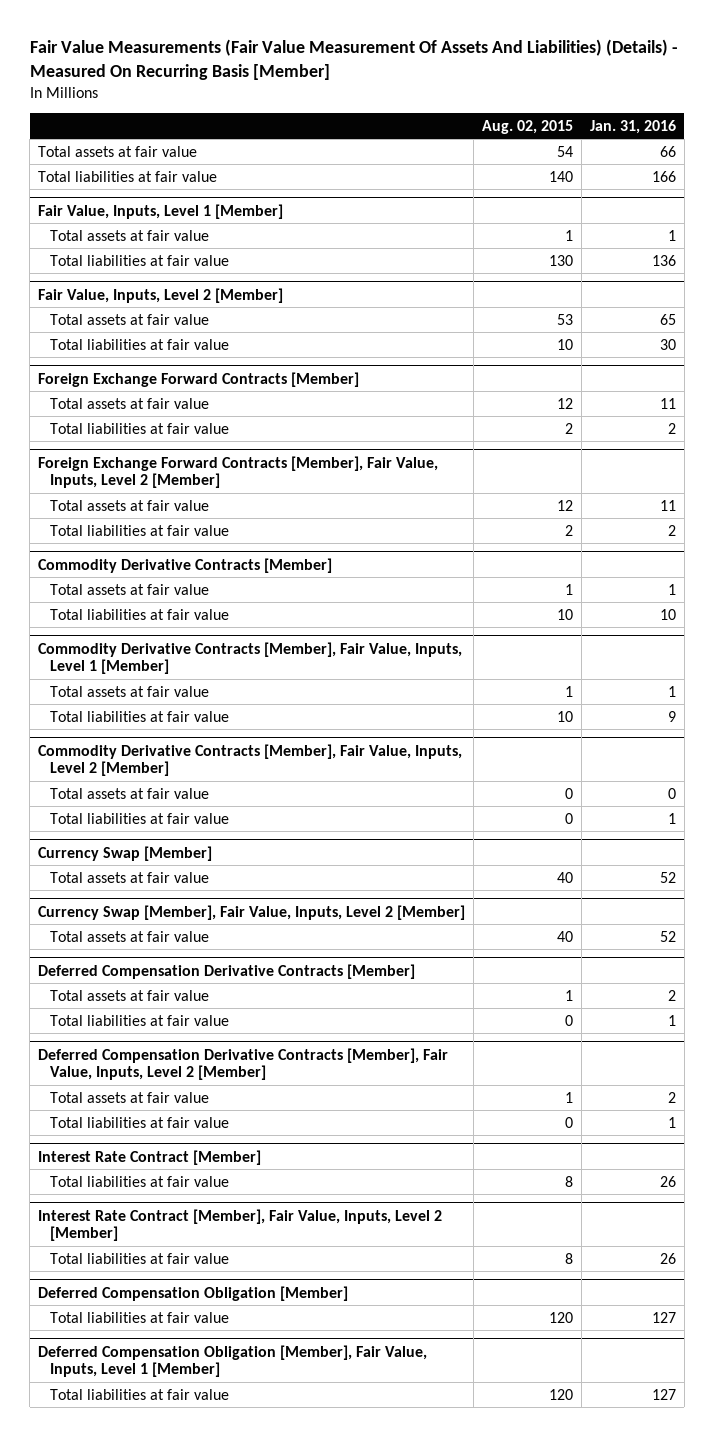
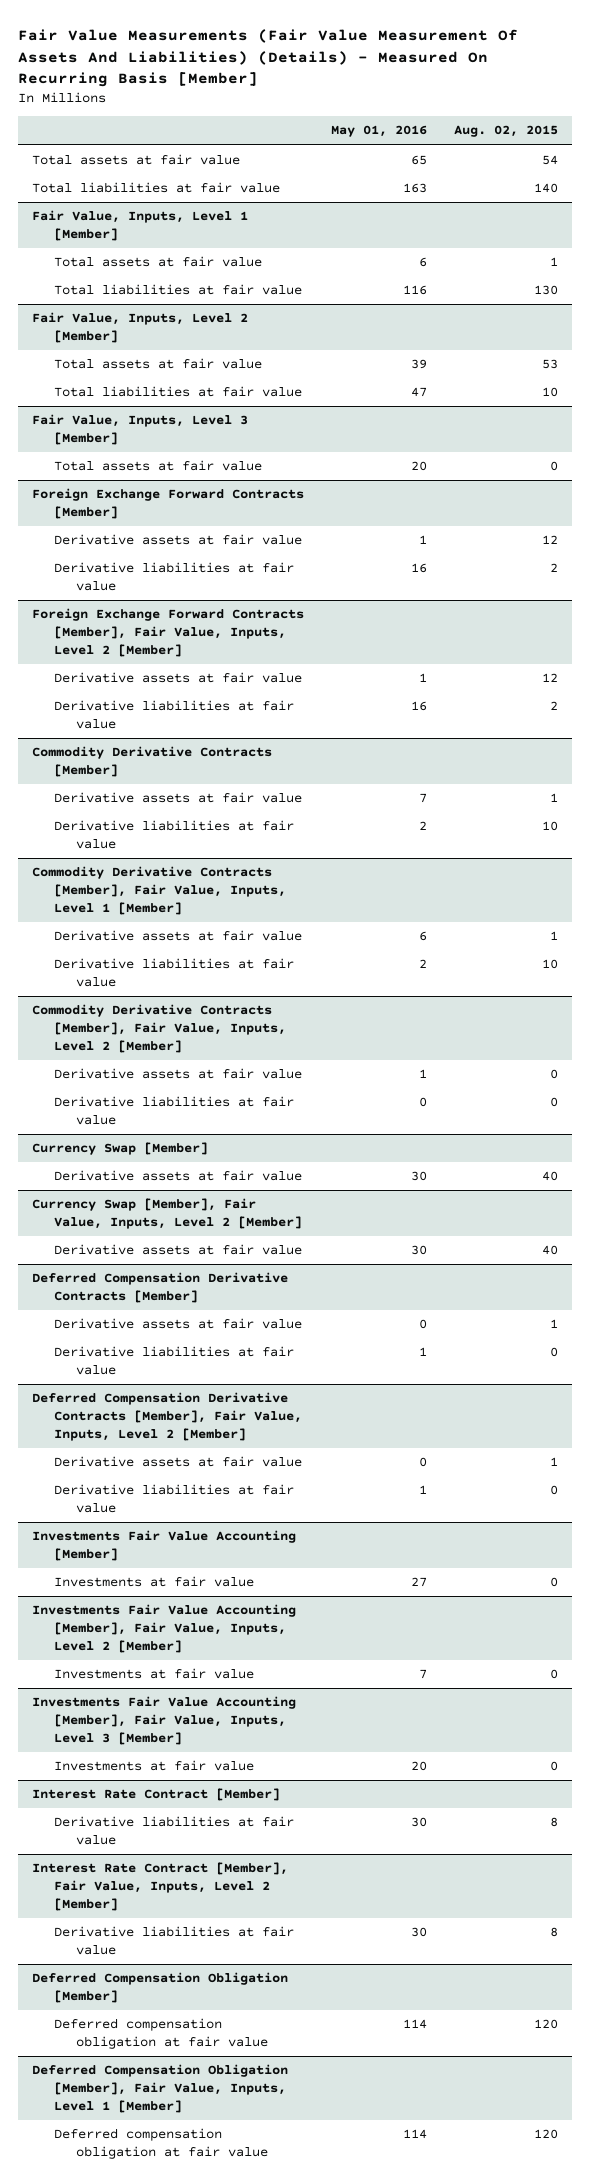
[589,119,676,134] Jan. 31, 2016 -> none
none -> [330,125,427,138] May 01, 2016
none -> [31,414,248,446] Fair Value, Inputs, Level 3 [Member]
none -> [53,460,262,472] Total assets at fair value
[50,397,210,409] Total assets at fair value -> [53,534,302,546] Derivative assets at fair value
[50,422,230,434] Total liabilities at fair value -> [53,562,294,592] Derivative liabilities at fair value
[50,499,210,511] Total assets at fair value -> [53,672,302,684] Derivative assets at fair value
[50,524,230,536] Total liabilities at fair value -> [53,700,294,730] Derivative liabilities at fair value
[50,583,210,595] Total assets at fair value -> [53,792,302,804] Derivative assets at fair value
[50,608,230,620] Total liabilities at fair value -> [53,820,294,850] Derivative liabilities at fair value
[50,685,210,697] Total assets at fair value -> [53,930,302,942] Derivative assets at fair value
[50,710,230,722] Total liabilities at fair value -> [53,958,294,988] Derivative liabilities at fair value
[50,787,210,799] Total assets at fair value -> [53,1068,302,1080] Derivative assets at fair value
[50,812,230,824] Total liabilities at fair value -> [53,1096,294,1126] Derivative liabilities at fair value
[50,871,210,883] Total assets at fair value -> [53,1170,302,1182] Derivative assets at fair value
[50,930,210,942] Total assets at fair value -> [53,1244,302,1256] Derivative assets at fair value
[50,989,210,1001] Total assets at fair value -> [53,1318,302,1330] Derivative assets at fair value
[50,1014,230,1026] Total liabilities at fair value -> [53,1346,294,1376] Derivative liabilities at fair value
[50,1091,210,1103] Total assets at fair value -> [53,1456,302,1468] Derivative assets at fair value
[50,1116,230,1128] Total liabilities at fair value -> [53,1484,294,1514] Derivative liabilities at fair value
none -> [31,1530,296,1562] Investments Fair Value Accounting [Member]
none -> [53,1576,254,1588] Investments at fair value
none -> [31,1604,296,1653] Investments Fair Value Accounting [Member], Fair Value, Inputs, Level 2 [Member]
none -> [53,1668,254,1680] Investments at fair value
none -> [31,1696,296,1745] Investments Fair Value Accounting [Member], Fair Value, Inputs, Level 3 [Member]
none -> [53,1760,254,1772] Investments at fair value
[50,1175,230,1187] Total liabilities at fair value -> [53,1816,294,1846] Derivative liabilities at fair value
[50,1252,230,1264] Total liabilities at fair value -> [53,1926,294,1956] Derivative liabilities at fair value
[50,1311,230,1323] Total liabilities at fair value -> none
none -> [53,2018,268,2050] Deferred compensation obligation at fair value
[50,1388,230,1400] Total liabilities at fair value -> none
none -> [53,2128,268,2160] Deferred compensation obligation at fair value

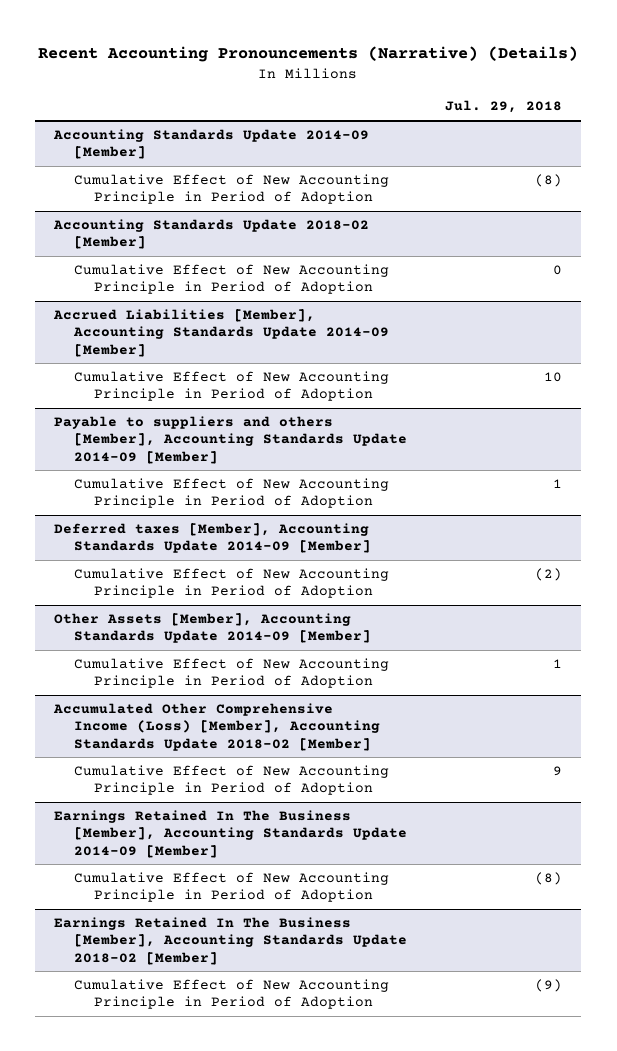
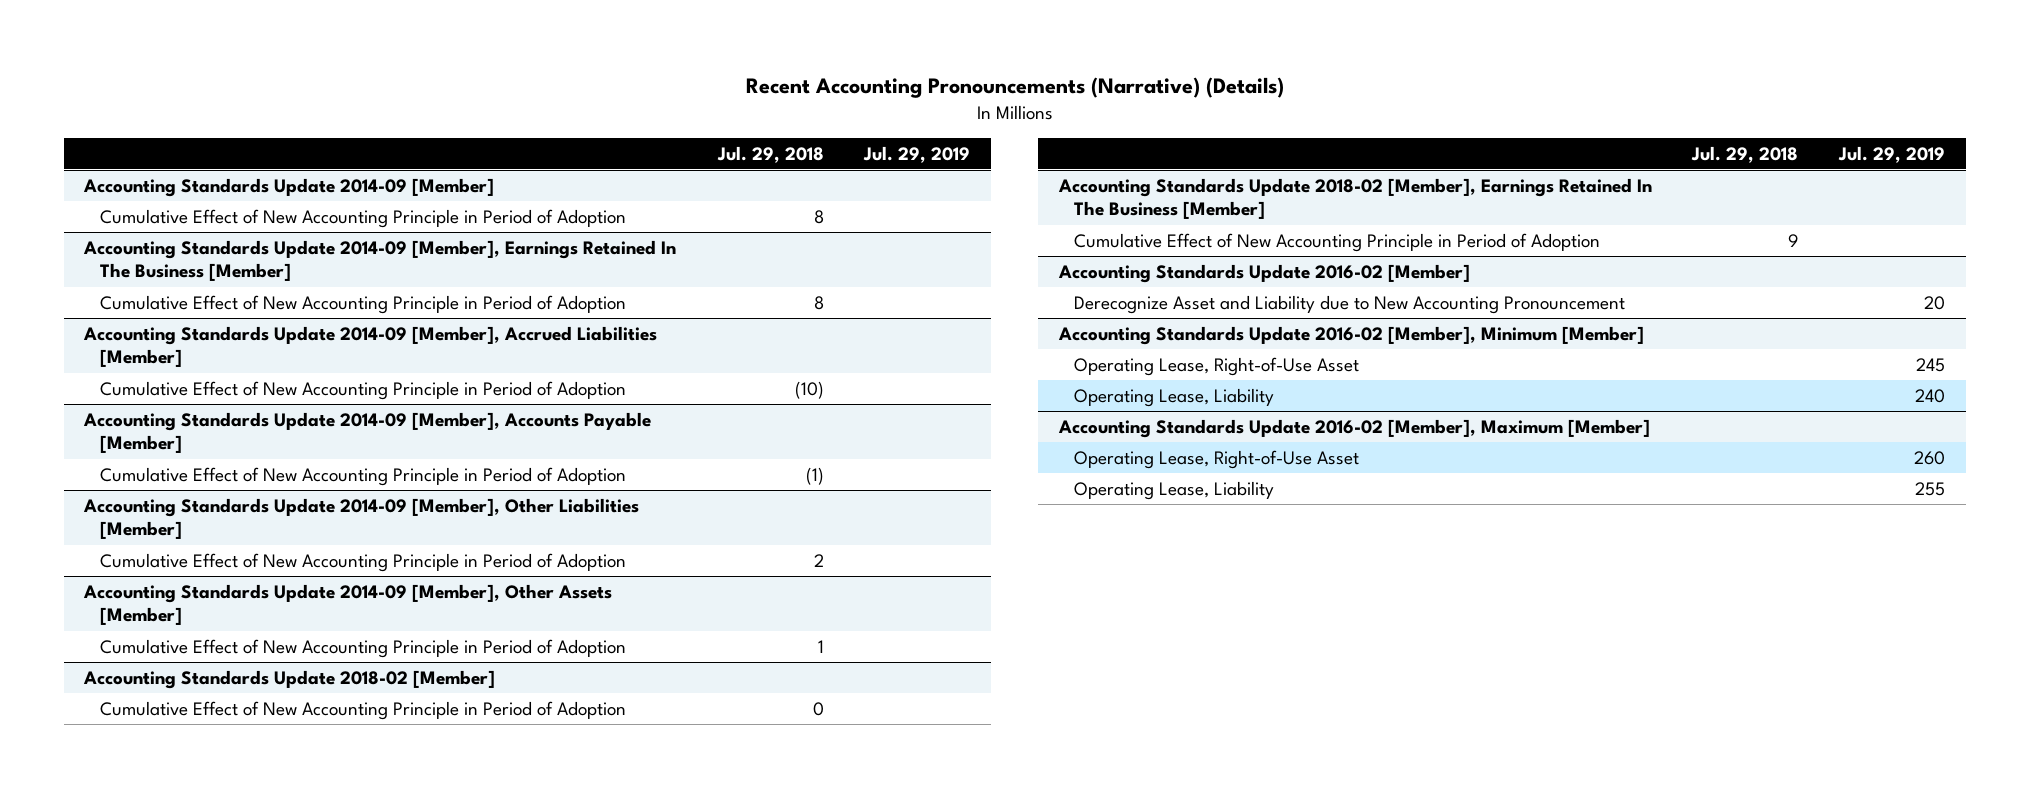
none -> [863,145,971,163] Jul. 29, 2019
[535,174,563,188] (8) -> [813,209,824,224] 8
none -> [82,239,676,282] Accounting Standards Update 2014-09 [Member], Earnings Retained In The Business [Member]
none -> [99,294,626,314] Cumulative Effect of New Accounting Principle in Period of Adoption
none -> [82,325,657,368] Accounting Standards Update 2014-09 [Member], Accrued Liabilities [Member]
none -> [99,380,626,400] Cumulative Effect of New Accounting Principle in Period of Adoption
none -> [82,411,651,454] Accounting Standards Update 2014-09 [Member], Accounts Payable [Member]
none -> [99,466,626,486] Cumulative Effect of New Accounting Principle in Period of Adoption
none -> [82,497,639,540] Accounting Standards Update 2014-09 [Member], Other Liabilities [Member]
none -> [99,552,626,572] Cumulative Effect of New Accounting Principle in Period of Adoption
none -> [82,583,612,626] Accounting Standards Update 2014-09 [Member], Other Assets [Member]
none -> [99,638,626,658] Cumulative Effect of New Accounting Principle in Period of Adoption
[53,309,390,357] Accrued Liabilities [Member], Accounting Standards Update 2014-09 [Member] -> none
[74,371,390,402] Cumulative Effect of New Accounting Principle in Period of Adoption -> none
[54,416,408,464] Payable to suppliers and others [Member], Accounting Standards Update 2014-09 [Member] -> none
[74,478,390,509] Cumulative Effect of New Accounting Principle in Period of Adoption -> none
[54,523,372,554] Deferred taxes [Member], Accounting Standards Update 2014-09 [Member] -> none
[74,568,390,599] Cumulative Effect of New Accounting Principle in Period of Adoption -> none
[54,613,372,644] Other Assets [Member], Accounting Standards Update 2014-09 [Member] -> none
[74,658,390,689] Cumulative Effect of New Accounting Principle in Period of Adoption -> none
[53,703,381,751] Accumulated Other Comprehensive Income (Loss) [Member], Accounting Standards Update 2018-02 [Member] -> none
none -> [1057,177,1652,220] Accounting Standards Update 2018-02 [Member], Earnings Retained In The Business [Member]
[54,810,408,858] Earnings Retained In The Business [Member], Accounting Standards Update 2014-09 [Member] -> none
[74,872,390,903] Cumulative Effect of New Accounting Principle in Period of Adoption -> none
[54,917,408,965] Earnings Retained In The Business [Member], Accounting Standards Update 2018-02 [Member] -> none
[74,979,390,1010] Cumulative Effect of New Accounting Principle in Period of Adoption -> none
none -> [1057,263,1470,283] Accounting Standards Update 2016-02 [Member]
none -> [1074,294,1626,314] Derecognize Asset and Liability due to New Accounting Pronouncement
none -> [1057,325,1644,345] Accounting Standards Update 2016-02 [Member], Minimum [Member]
none -> [1074,356,1360,376] Operating Lease, Right-of-Use Asset
none -> [1074,387,1275,407] Operating Lease, Liability
none -> [1057,418,1650,438] Accounting Standards Update 2016-02 [Member], Maximum [Member]
none -> [1074,449,1360,469] Operating Lease, Right-of-Use Asset
none -> [1074,480,1275,500] Operating Lease, Liability

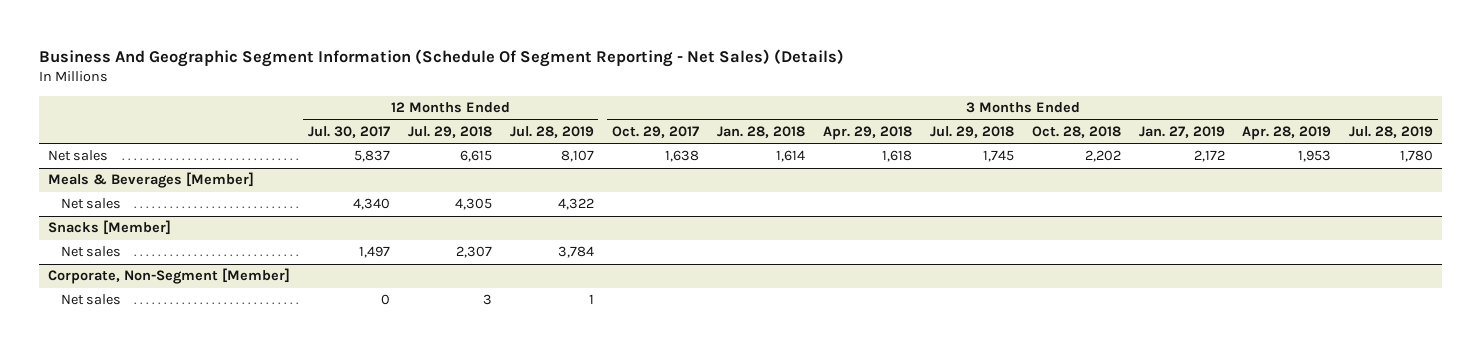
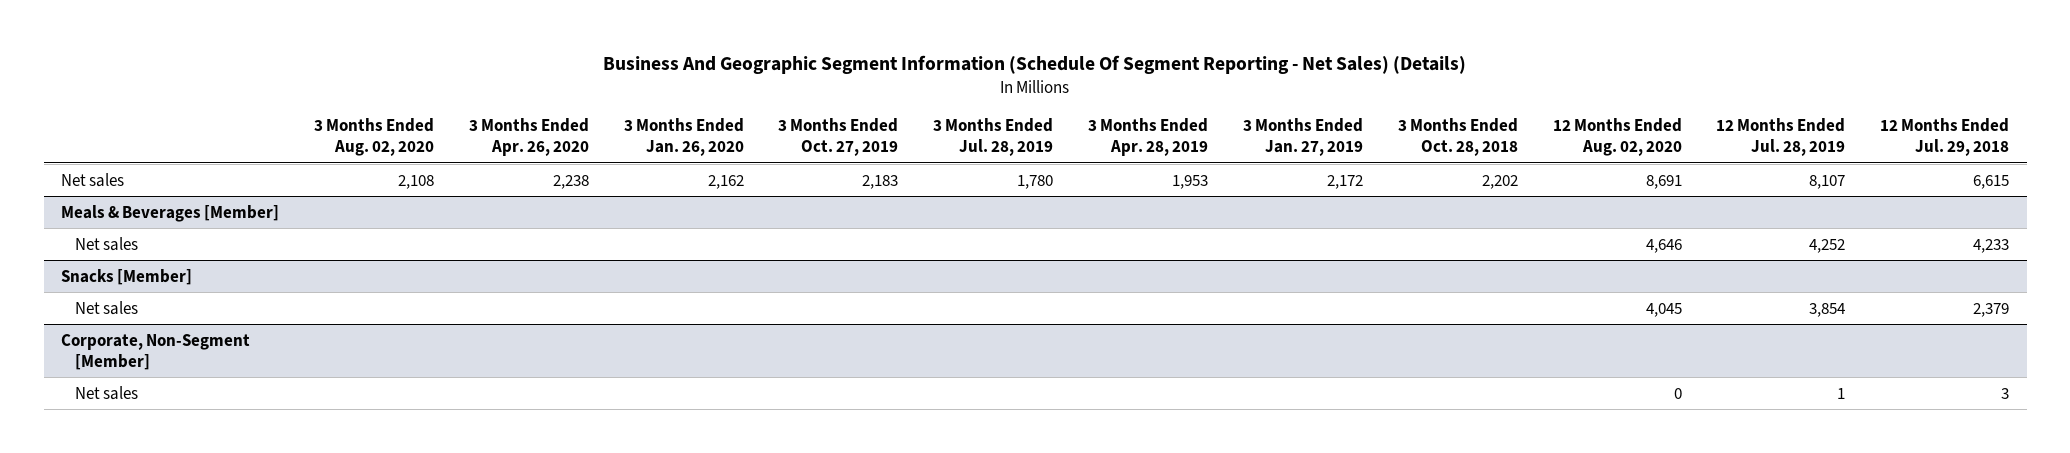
[307,126,390,139] Jul. 30, 2017 -> none
[611,126,699,139] Oct. 29, 2017 -> none
[716,126,805,139] Jan. 28, 2018 -> none
[822,126,912,141] Apr. 29, 2018 -> none
[929,126,1014,139] Jul. 29, 2018 -> none
none -> [313,118,434,157] 3 Months Ended Aug. 02, 2020
none -> [468,118,589,157] 3 Months Ended Apr. 26, 2020
none -> [623,118,744,157] 3 Months Ended Jan. 26, 2020
none -> [778,118,899,157] 3 Months Ended Oct. 27, 2019
none -> [1552,118,1682,157] 12 Months Ended Aug. 02, 2020
[454,198,492,211] 4,305 -> [1973,238,2010,253] 4,233
[557,198,594,211] 4,322 -> [1809,238,1846,253] 4,252
[455,246,492,259] 2,307 -> [1973,302,2010,317] 2,379
[557,246,594,259] 3,784 -> [1809,302,1846,317] 3,854

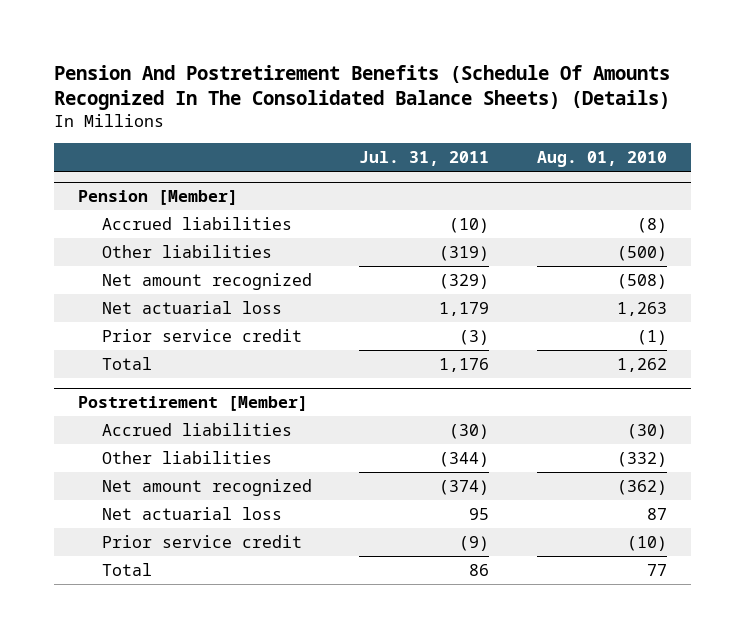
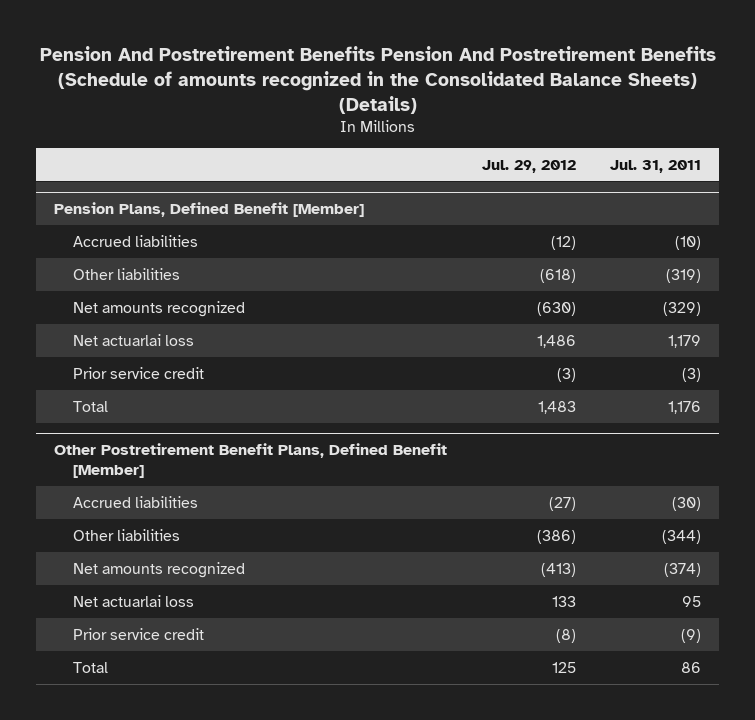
[54,64,671,111] Pension And Postretirement Benefits (Schedule Of Amounts Recognized In The Consolidated Balance Sheets) (Details) -> [39,46,716,114] Pension And Postretirement Benefits Pension And Postretirement Benefits (Schedule of amounts recognized in the Consolidated Balance Sheets) (Details)
[537,151,668,168] Aug. 01, 2010 -> none
none -> [481,159,576,173] Jul. 29, 2012
[78,190,239,206] Pension [Member] -> none
none -> [53,201,364,217] Pension Plans, Defined Benefit [Member]
[101,272,312,290] Net amount recognized -> [73,300,246,317] Net amounts recognized
[101,300,282,314] Net actuarial loss -> [73,333,195,346] Net actuarlai loss
[78,396,309,412] Postretirement [Member] -> none
none -> [53,442,447,479] Other Postretirement Benefit Plans, Defined Benefit [Member]
[101,478,312,496] Net amount recognized -> [73,561,246,578] Net amounts recognized
[101,506,282,520] Net actuarial loss -> [73,594,195,607] Net actuarlai loss

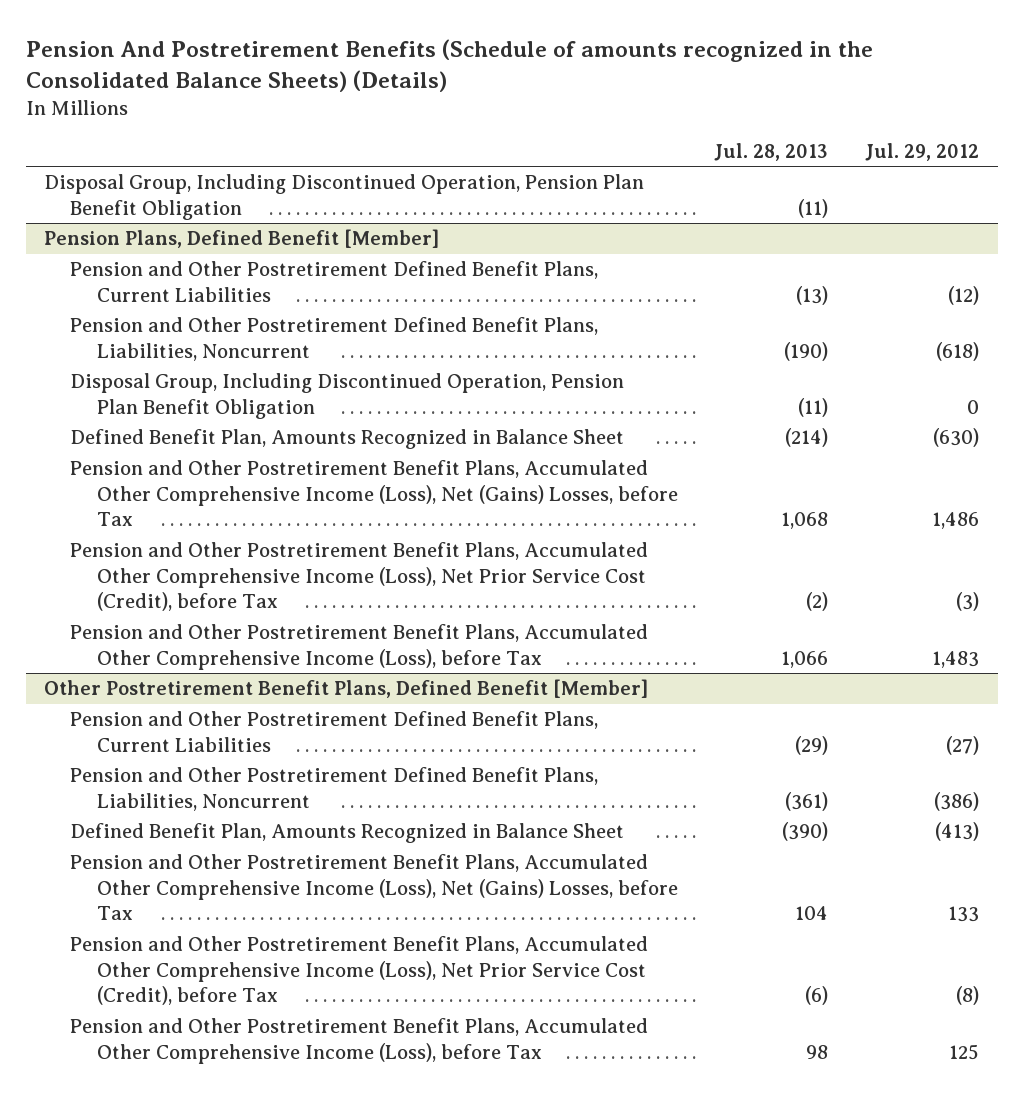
[39,46,716,114] Pension And Postretirement Benefits Pension And Postretirement Benefits (Schedule of amounts recognized in the Consolidated Balance Sheets) (Details) -> [25,39,873,93] Pension And Postretirement Benefits (Schedule of amounts recognized in the Consolidated Balance Sheets) (Details)
[610,159,702,173] Jul. 31, 2011 -> none
none -> [714,142,829,161] Jul. 28, 2013
none -> [44,174,645,220] Disposal Group, Including Discontinued Operation, Pension Plan Benefit Obligation
[73,234,199,247] Accrued liabilities -> [70,261,599,302] Pension and Other Postretirement Defined Benefit Plans, Current Liabilities
[73,267,181,280] Other liabilities -> [70,317,599,361] Pension and Other Postretirement Defined Benefit Plans, Liabilities, Noncurrent
none -> [70,373,625,419] Disposal Group, Including Discontinued Operation, Pension Plan Benefit Obligation
[73,300,246,317] Net amounts recognized -> [70,429,625,450] Defined Benefit Plan, Amounts Recognized in Balance Sheet
[73,333,195,346] Net actuarlai loss -> [70,460,678,527] Pension and Other Postretirement Benefit Plans, Accumulated Other Comprehensive Income (Loss), Net (Gains) Losses, before Tax
[73,366,205,379] Prior service credit -> [70,542,649,612] Pension and Other Postretirement Benefit Plans, Accumulated Other Comprehensive Income (Loss), Net Prior Service Cost (Credit), before Tax
[73,400,109,412] Total -> [70,624,649,670] Pension and Other Postretirement Benefit Plans, Accumulated Other Comprehensive Income (Loss), before Tax
[73,495,199,508] Accrued liabilities -> [70,711,599,752] Pension and Other Postretirement Defined Benefit Plans, Current Liabilities
[73,528,181,541] Other liabilities -> [70,767,599,811] Pension and Other Postretirement Defined Benefit Plans, Liabilities, Noncurrent
[73,561,246,578] Net amounts recognized -> [70,823,625,844] Defined Benefit Plan, Amounts Recognized in Balance Sheet
[73,594,195,607] Net actuarlai loss -> [70,854,678,921] Pension and Other Postretirement Benefit Plans, Accumulated Other Comprehensive Income (Loss), Net (Gains) Losses, before Tax
[73,627,205,640] Prior service credit -> [70,936,649,1006] Pension and Other Postretirement Benefit Plans, Accumulated Other Comprehensive Income (Loss), Net Prior Service Cost (Credit), before Tax
[73,661,109,673] Total -> [70,1018,649,1064] Pension and Other Postretirement Benefit Plans, Accumulated Other Comprehensive Income (Loss), before Tax

